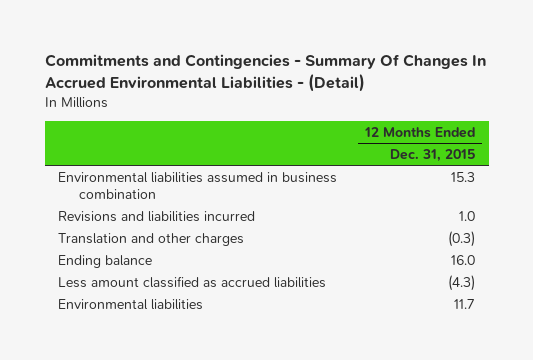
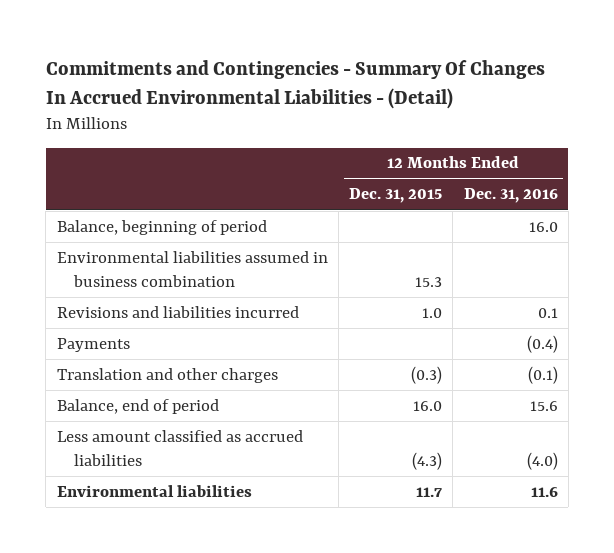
none -> [463,188,558,204] Dec. 31, 2016
none -> [56,219,267,235] Balance, beginning of period
none -> [56,337,130,352] Payments
[58,254,153,268] Ending balance -> [56,398,219,414] Balance, end of period

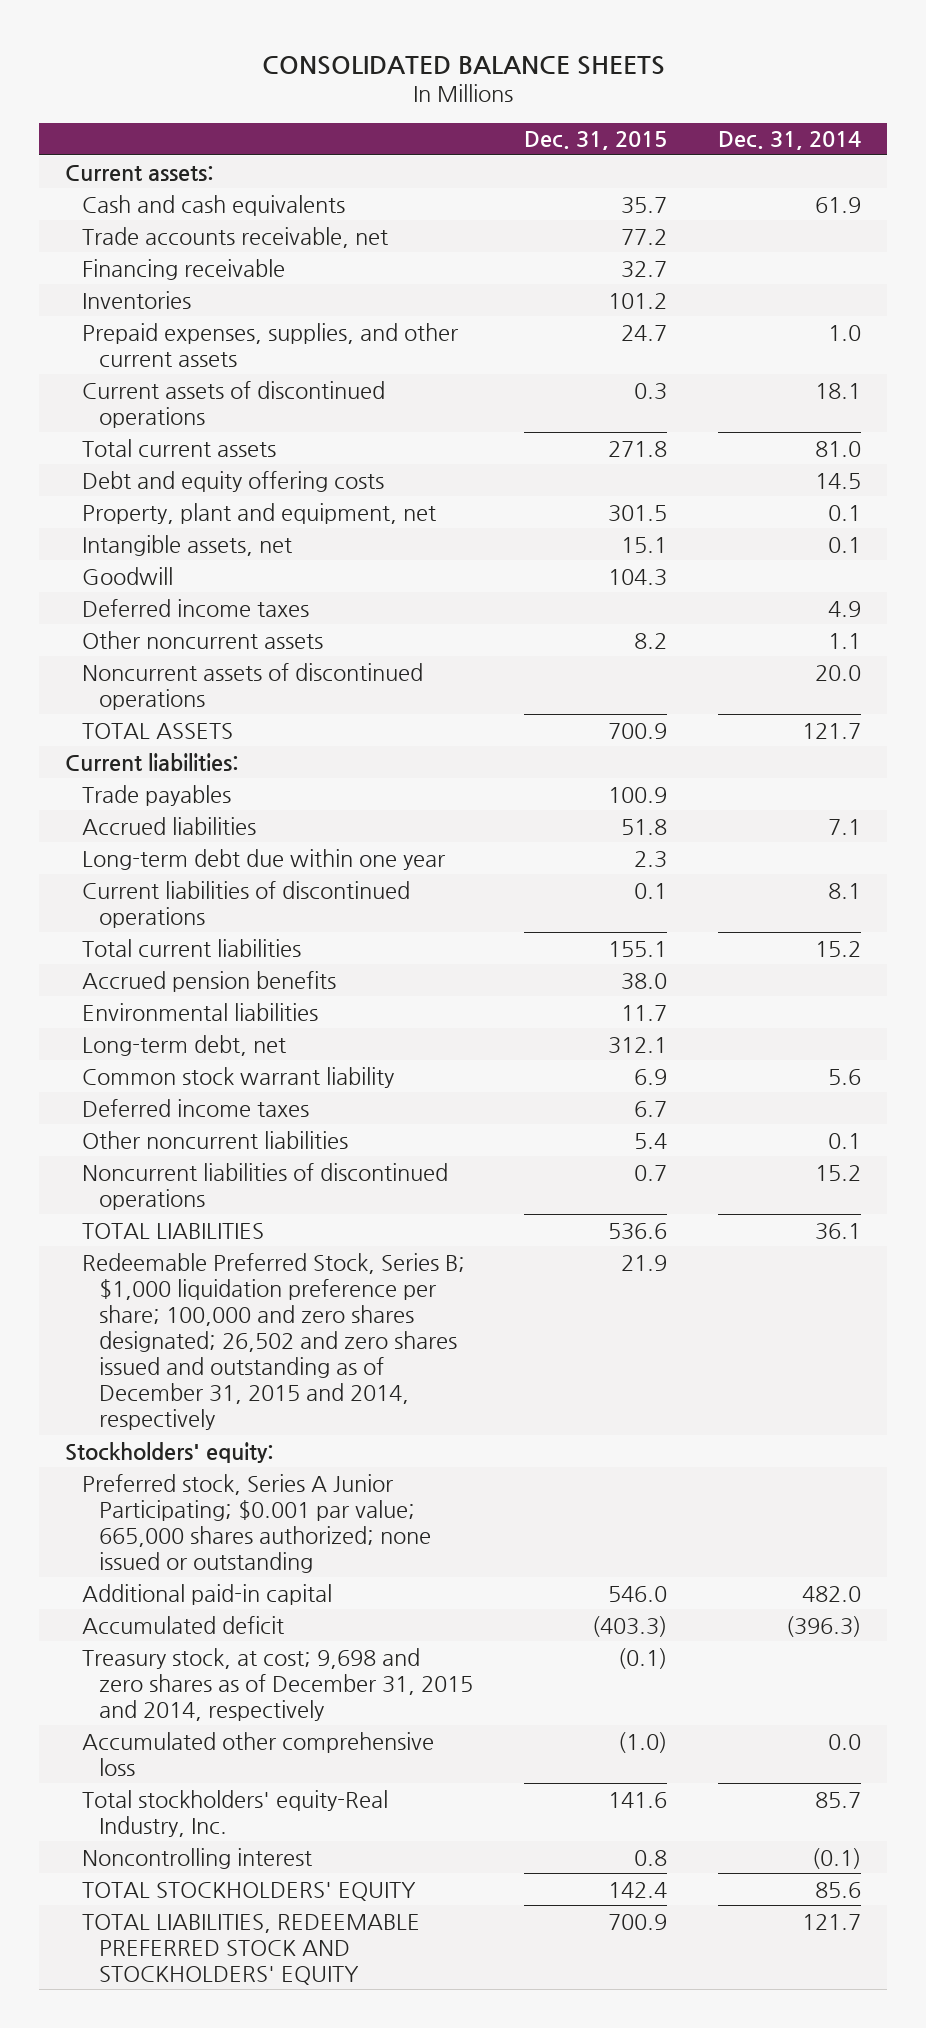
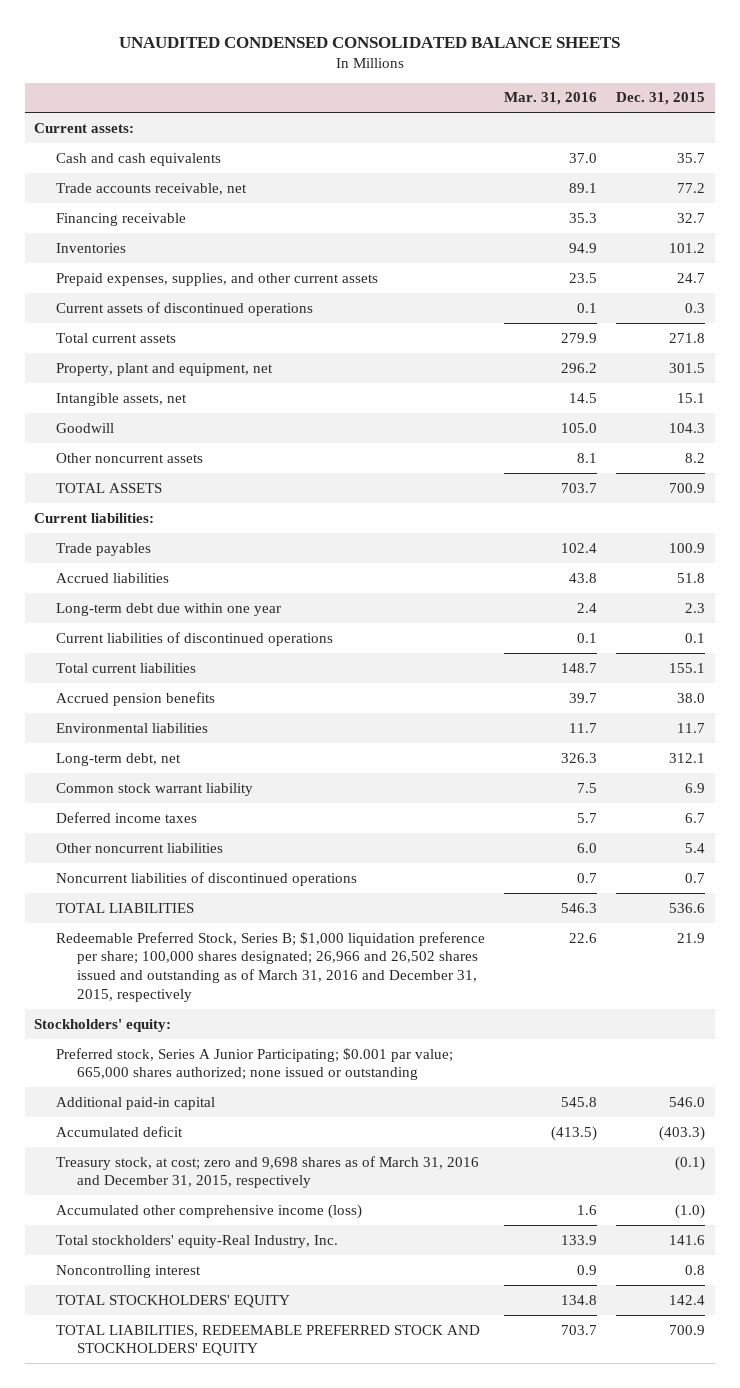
[261,55,665,75] CONSOLIDATED BALANCE SHEETS -> [118,36,620,48] UNAUDITED CONDENSED CONSOLIDATED BALANCE SHEETS
[718,131,862,151] Dec. 31, 2014 -> none
none -> [503,92,597,106] Mar. 31, 2016
[81,470,384,492] Debt and equity offering costs -> none
[81,598,309,617] Deferred income taxes -> none
[81,662,423,710] Noncurrent assets of discontinued operations -> none
[81,1252,465,1431] Redeemable Preferred Stock, Series B; $1,000 liquidation preference per share; 100,000 and zero shares designated; 26,502 and zero shares issued and outstanding as of December 31, 2015 and 2014, respectively -> [55,931,485,1002] Redeemable Preferred Stock, Series B; $1,000 liquidation preference per share; 100,000 shares designated; 26,966 and 26,502 shares issued and outstanding as of March 31, 2016 and December 31, 2015, respectively
[81,1647,473,1721] Treasury stock, at cost; 9,698 and zero shares as of December 31, 2015 and 2014, respectively -> [55,1155,479,1189] Treasury stock, at cost; zero and 9,698 shares as of March 31, 2016 and December 31, 2015, respectively
[81,1731,434,1776] Accumulated other comprehensive loss -> [55,1203,362,1219] Accumulated other comprehensive income (loss)

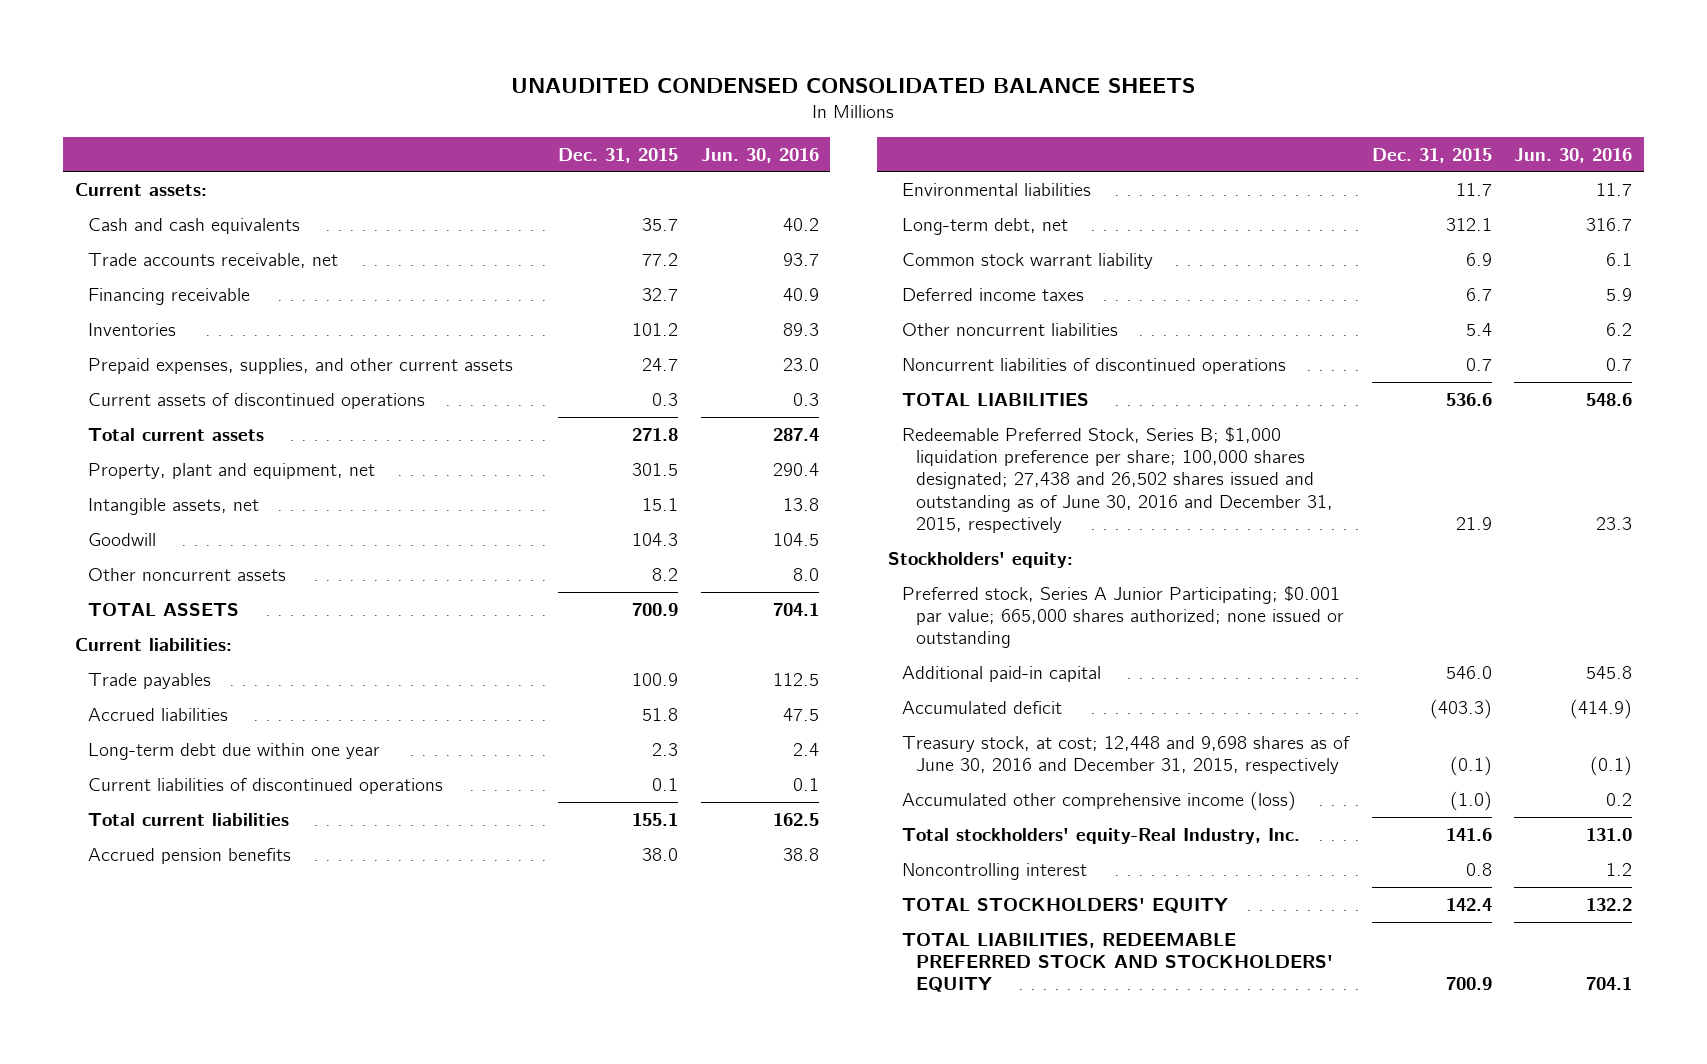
[503,92,597,106] Mar. 31, 2016 -> none
none -> [700,147,819,163] Jun. 30, 2016
[55,931,485,1002] Redeemable Preferred Stock, Series B; $1,000 liquidation preference per share; 100,000 shares designated; 26,966 and 26,502 shares issued and outstanding as of March 31, 2016 and December 31, 2015, respectively -> [901,426,1333,533] Redeemable Preferred Stock, Series B; $1,000 liquidation preference per share; 100,000 shares designated; 27,438 and 26,502 shares issued and outstanding as of June 30, 2016 and December 31, 2015, respectively
[55,1155,479,1189] Treasury stock, at cost; zero and 9,698 shares as of March 31, 2016 and December 31, 2015, respectively -> [901,735,1350,775] Treasury stock, at cost; 12,448 and 9,698 shares as of June 30, 2016 and December 31, 2015, respectively

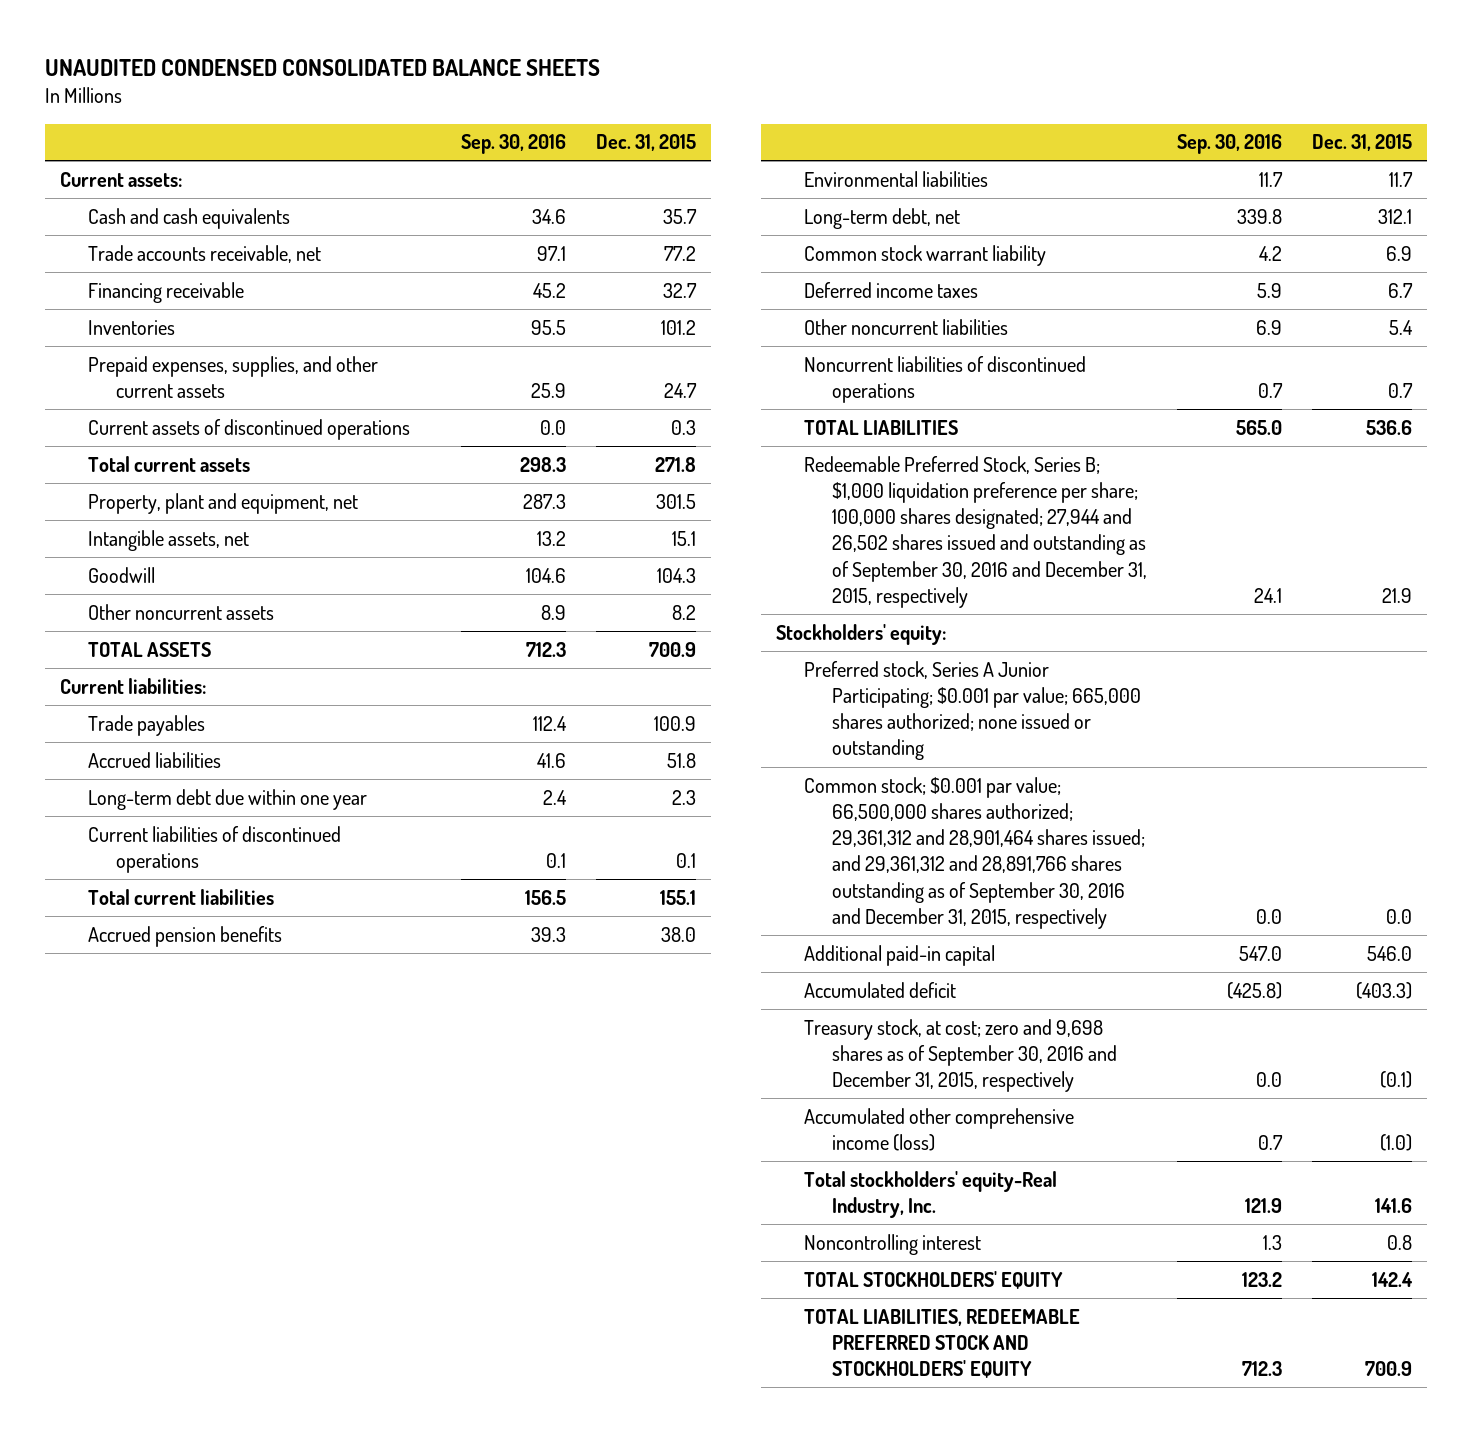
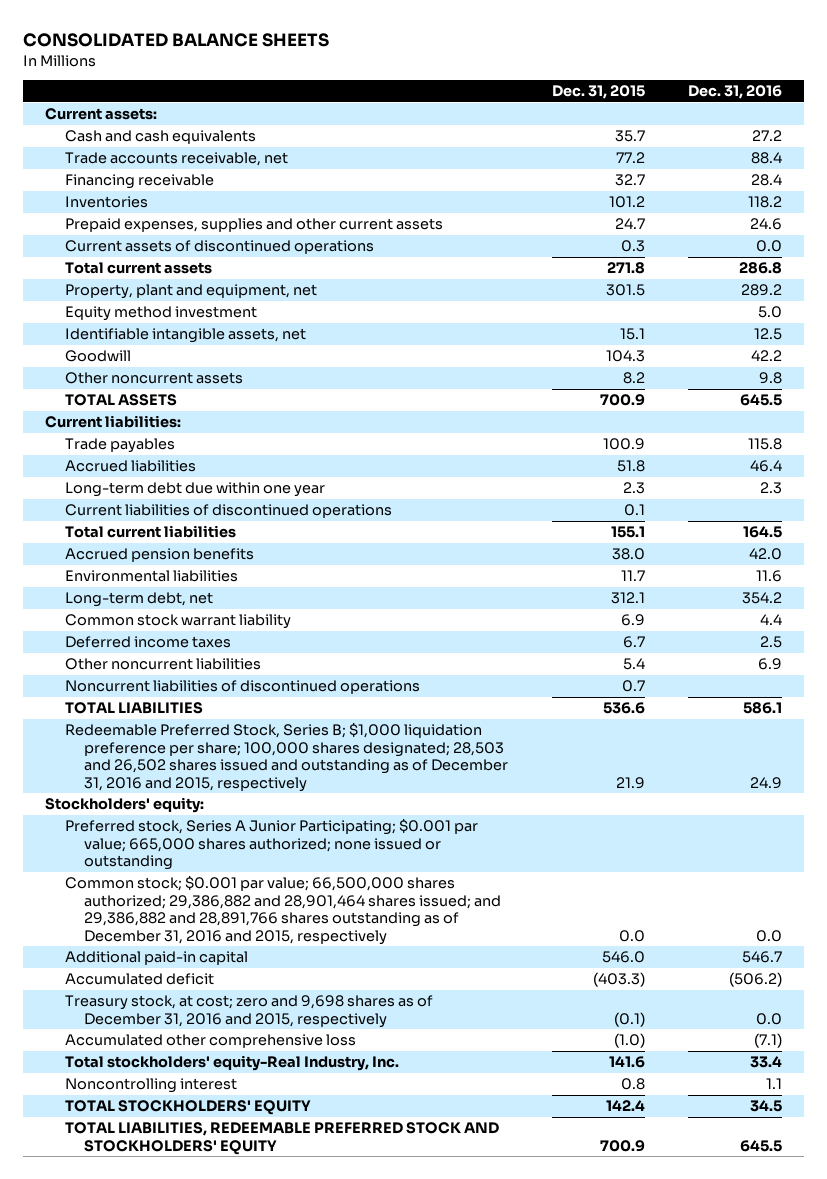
[44,59,600,77] UNAUDITED CONDENSED CONSOLIDATED BALANCE SHEETS -> [23,32,330,47] CONSOLIDATED BALANCE SHEETS
[460,134,566,155] Sep. 30, 2016 -> none
none -> [687,85,782,100] Dec. 31, 2016
[87,355,378,399] Prepaid expenses, supplies, and other current assets -> [64,218,443,233] Prepaid expenses, supplies and other current assets
none -> [64,306,257,322] Equity method investment
[87,529,249,551] Intangible assets, net -> [64,328,306,344] Identifiable intangible assets, net
[804,455,1148,608] Redeemable Preferred Stock, Series B; $1,000 liquidation preference per share; 100,000 shares designated; 27,944 and 26,502 shares issued and outstanding as of September 30, 2016 and December 31, 2015, respectively -> [64,723,509,792] Redeemable Preferred Stock, Series B; $1,000 liquidation preference per share; 100,000 shares designated; 28,503 and 26,502 shares issued and outstanding as of December 31, 2016 and 2015, respectively
[804,776,1146,929] Common stock; $0.001 par value; 66,500,000 shares authorized; 29,361,312 and 28,901,464 shares issued; and 29,361,312 and 28,891,766 shares outstanding as of September 30, 2016 and December 31, 2015, respectively -> [64,876,502,945] Common stock; $0.001 par value; 66,500,000 shares authorized; 29,386,882 and 28,901,464 shares issued; and 29,386,882 and 28,891,766 shares outstanding as of December 31, 2016 and 2015, respectively
[804,1018,1118,1093] Treasury stock, at cost; zero and 9,698 shares as of September 30, 2016 and December 31, 2015, respectively -> [64,995,433,1028] Treasury stock, at cost; zero and 9,698 shares as of December 31, 2016 and 2015, respectively
[804,1107,1075,1152] Accumulated other comprehensive income (loss) -> [64,1034,356,1049] Accumulated other comprehensive loss

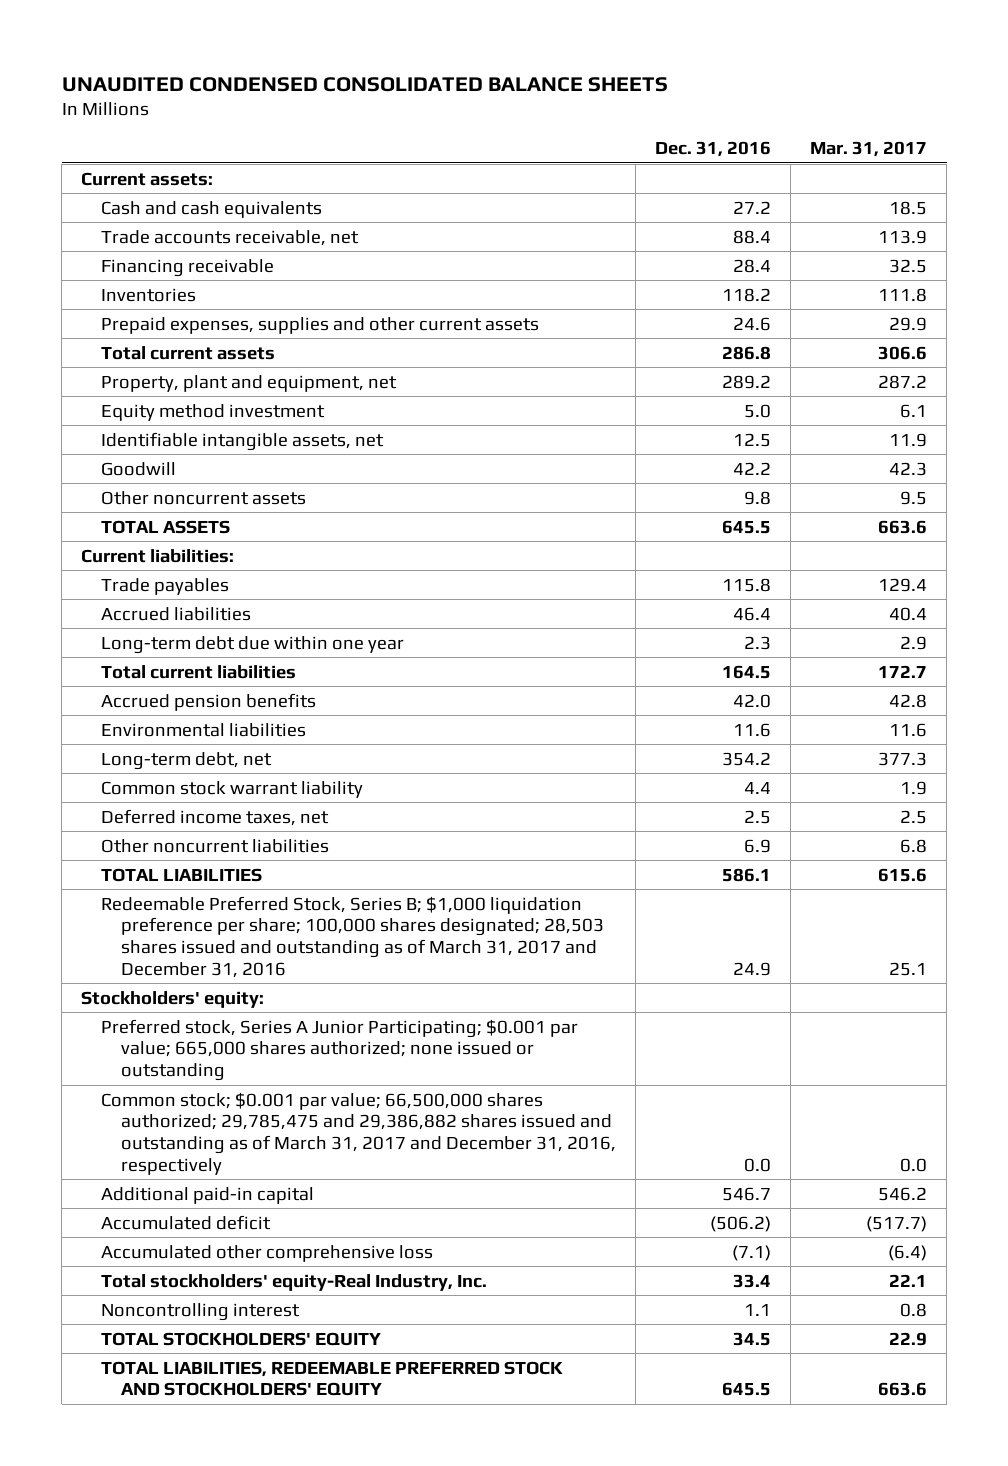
[23,32,330,47] CONSOLIDATED BALANCE SHEETS -> [61,76,668,92] UNAUDITED CONDENSED CONSOLIDATED BALANCE SHEETS
[551,85,645,100] Dec. 31, 2015 -> none
none -> [810,141,928,158] Mar. 31, 2017
[64,240,374,255] Current assets of discontinued operations -> none
[64,504,392,519] Current liabilities of discontinued operations -> none
[64,636,231,649] Deferred income taxes -> [101,808,330,826] Deferred income taxes, net
[64,680,420,695] Noncurrent liabilities of discontinued operations -> none
[64,723,509,792] Redeemable Preferred Stock, Series B; $1,000 liquidation preference per share; 100,000 shares designated; 28,503 and 26,502 shares issued and outstanding as of December 31, 2016 and 2015, respectively -> [101,895,605,978] Redeemable Preferred Stock, Series B; $1,000 liquidation preference per share; 100,000 shares designated; 28,503 shares issued and outstanding as of March 31, 2017 and December 31, 2016
[64,876,502,945] Common stock; $0.001 par value; 66,500,000 shares authorized; 29,386,882 and 28,901,464 shares issued; and 29,386,882 and 28,891,766 shares outstanding as of December 31, 2016 and 2015, respectively -> [101,1091,617,1175] Common stock; $0.001 par value; 66,500,000 shares authorized; 29,785,475 and 29,386,882 shares issued and outstanding as of March 31, 2017 and December 31, 2016, respectively
[64,995,433,1028] Treasury stock, at cost; zero and 9,698 shares as of December 31, 2016 and 2015, respectively -> none

